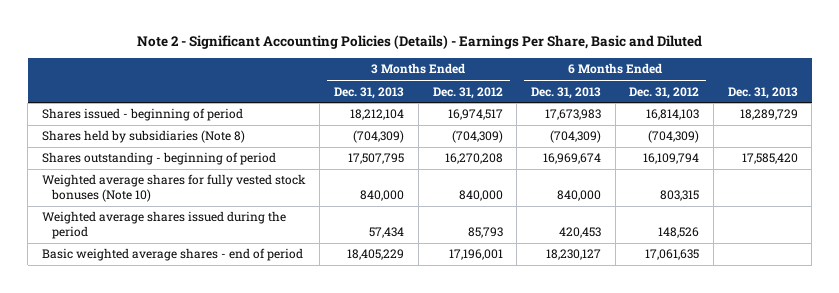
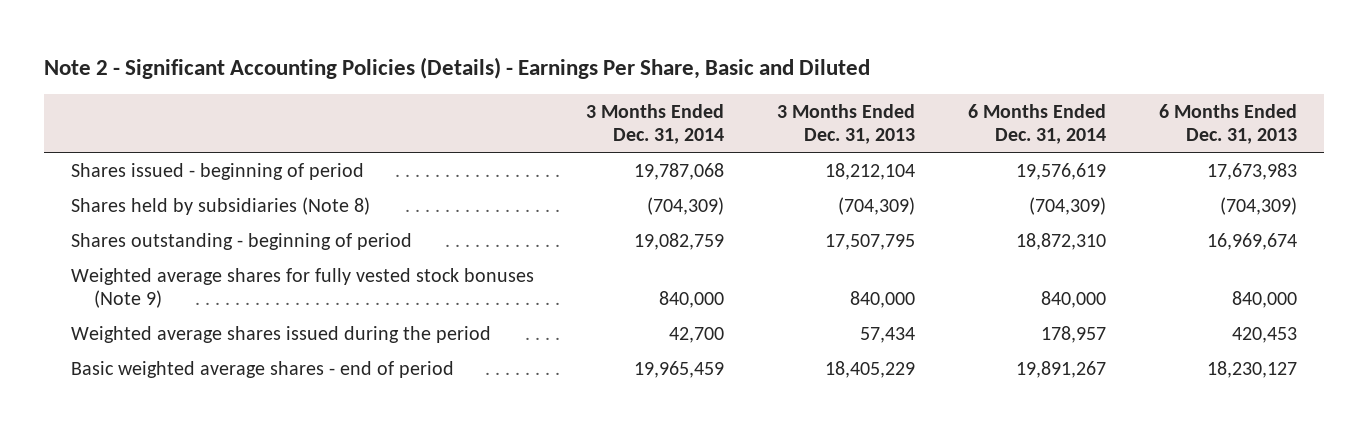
[432,86,503,99] Dec. 31, 2012 -> none
[629,86,700,99] Dec. 31, 2012 -> none
[727,86,798,99] Dec. 31, 2013 -> none
none -> [586,104,725,145] 3 Months Ended Dec. 31, 2014
none -> [968,104,1107,145] 6 Months Ended Dec. 31, 2014
[41,174,306,203] Weighted average shares for fully vested stock bonuses (Note 10) -> [70,267,534,309] Weighted average shares for fully vested stock bonuses (Note 9)

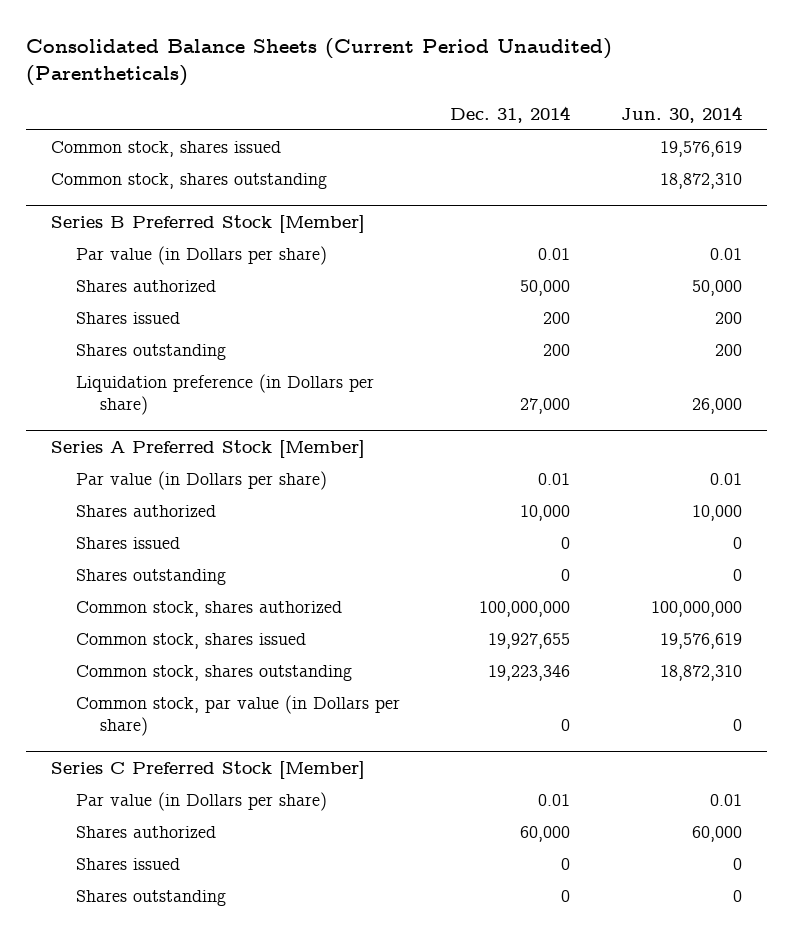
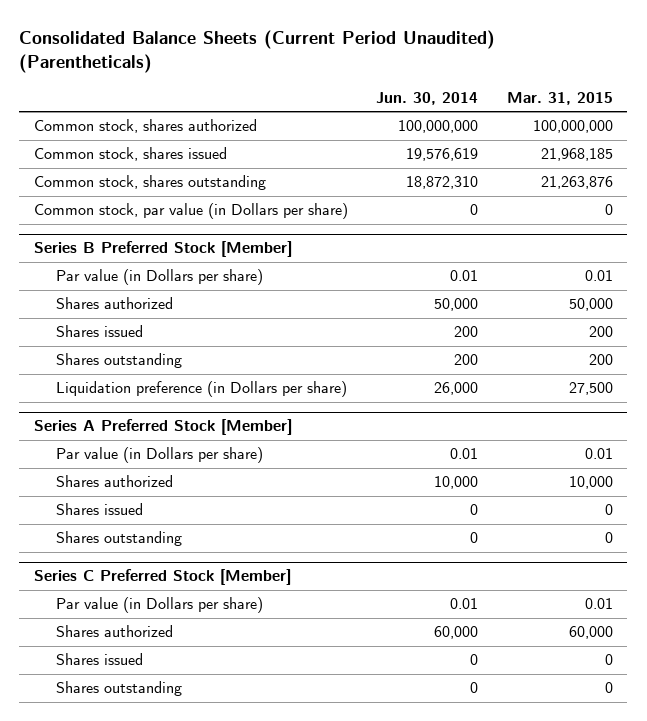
[450,105,571,123] Dec. 31, 2014 -> none
none -> [507,91,614,105] Mar. 31, 2015
none -> [33,119,257,134] Common stock, shares authorized
none -> [33,203,348,220] Common stock, par value (in Dollars per share)
[75,601,342,618] Common stock, shares authorized -> none
[75,633,306,650] Common stock, shares issued -> none
[75,665,352,682] Common stock, shares outstanding -> none
[75,695,400,736] Common stock, par value (in Dollars per share) -> none

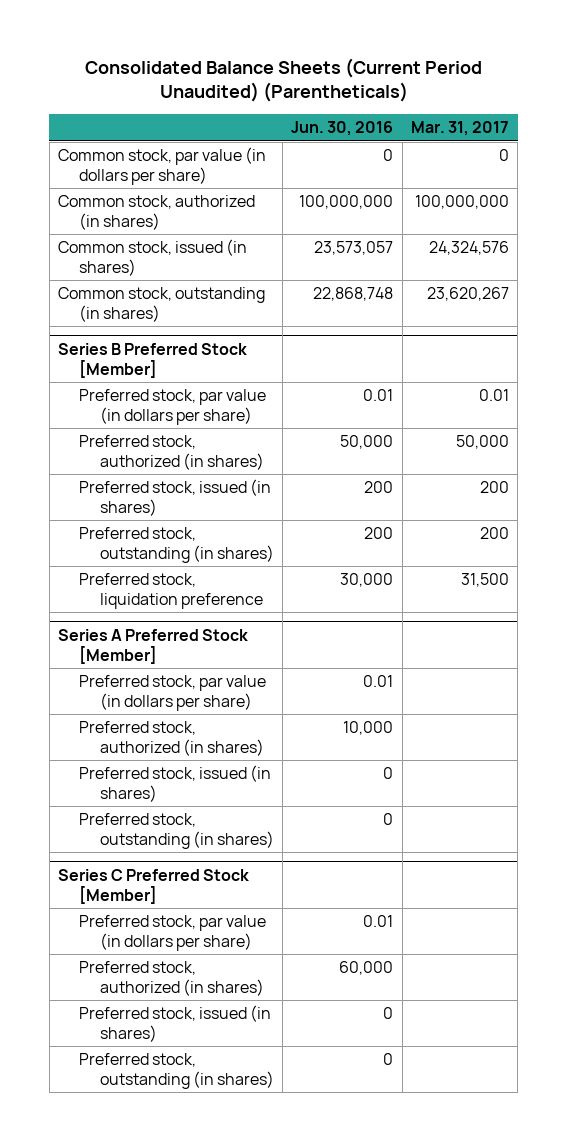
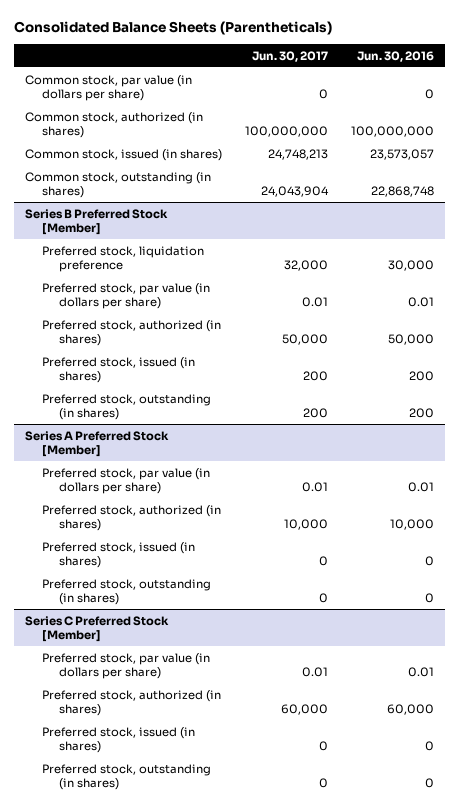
[84,57,482,103] Consolidated Balance Sheets (Current Period Unaudited) (Parentheticals) -> [14,21,333,36] Consolidated Balance Sheets (Parentheticals)
[410,121,509,137] Mar. 31, 2017 -> none
none -> [252,50,329,62] Jun. 30, 2017
[79,573,263,609] Preferred stock, liquidation preference -> [42,245,205,272] Preferred stock, liquidation preference

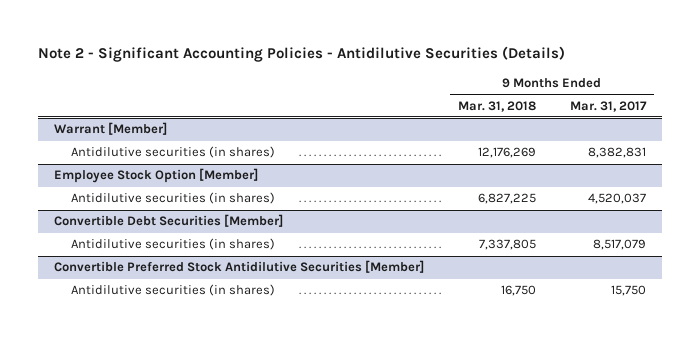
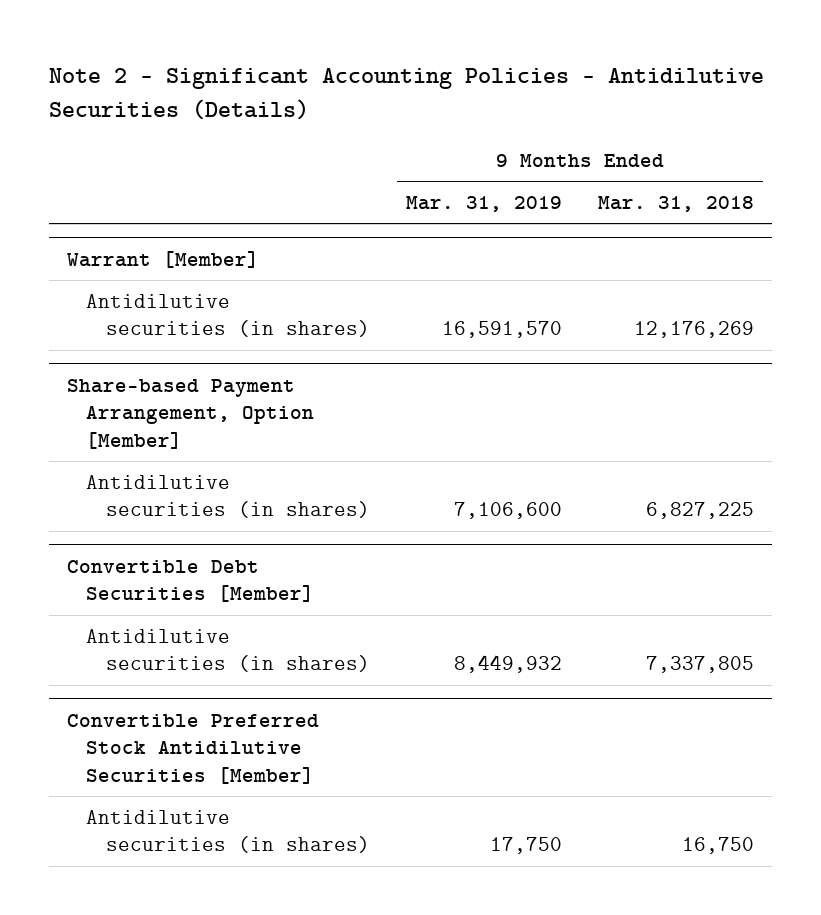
[569,100,647,112] Mar. 31, 2017 -> none
none -> [406,195,563,212] Mar. 31, 2019
[54,168,259,184] Employee Stock Option [Member] -> [66,378,315,449] Share-based Payment Arrangement, Option [Member]

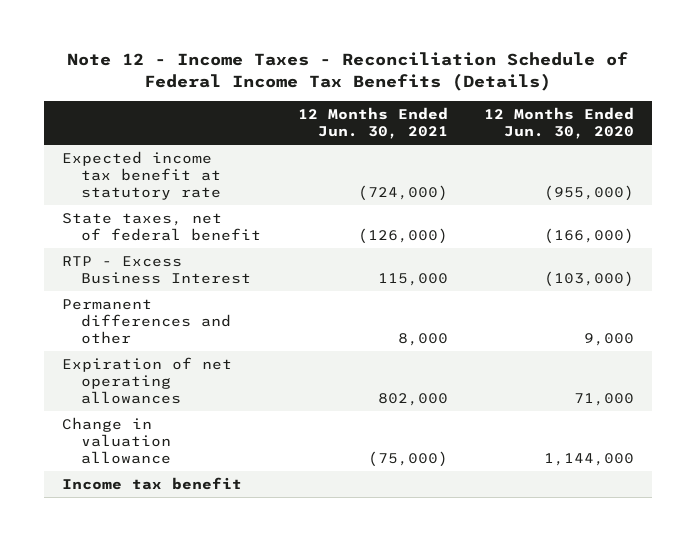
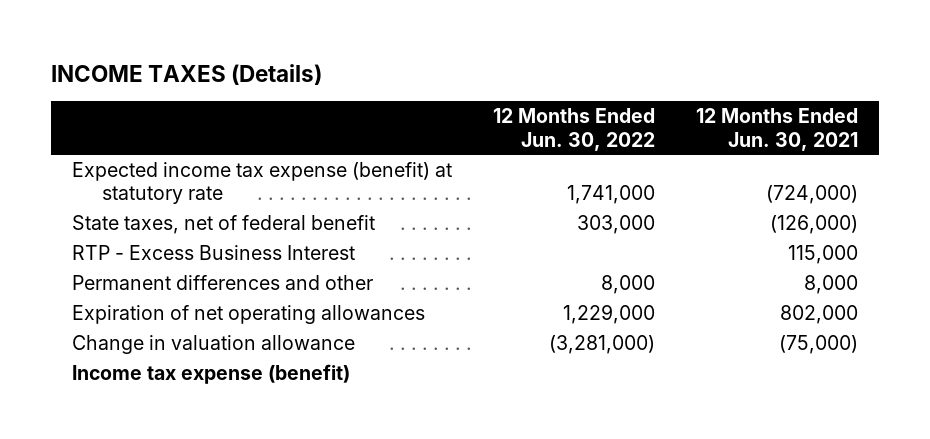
[66,52,628,92] Note 12 - Income Taxes - Reconciliation Schedule of Federal Income Tax Benefits (Details) -> [50,63,322,85] INCOME TAXES (Details)
[484,106,635,140] 12 Months Ended Jun. 30, 2020 -> none
none -> [493,108,656,151] 12 Months Ended Jun. 30, 2022
[61,150,222,201] Expected income tax benefit at statutory rate -> [71,161,452,205] Expected income tax expense (benefit) at statutory rate
[61,476,242,490] Income tax benefit -> [71,363,350,384] Income tax expense (benefit)

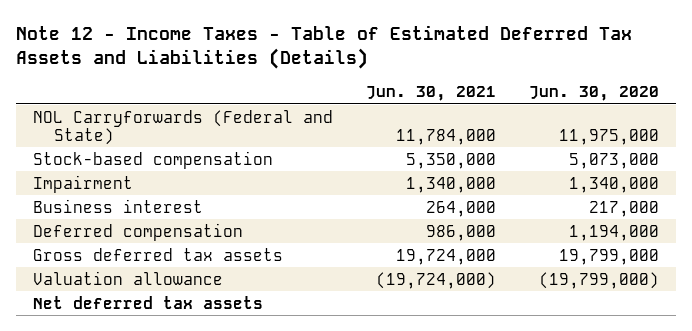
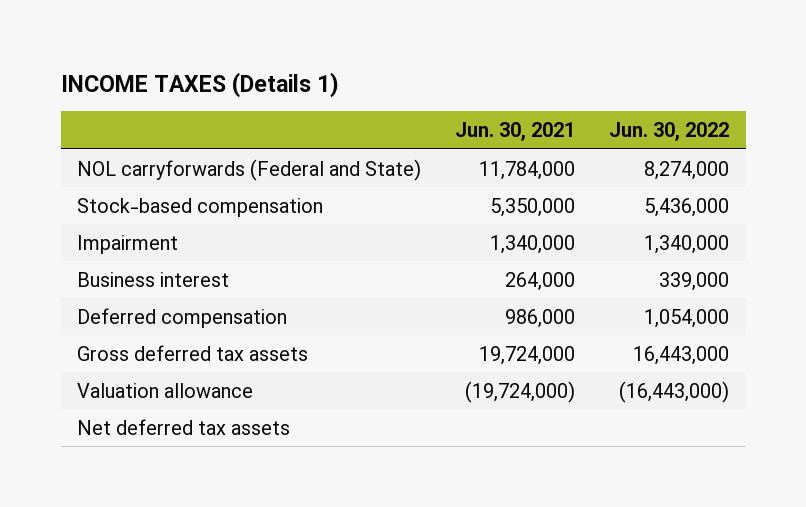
[16,24,633,69] Note 12 - Income Taxes - Table of Estimated Deferred Tax Assets and Liabilities (Details) -> [60,71,339,98] INCOME TAXES (Details 1)
[529,85,660,101] Jun. 30, 2020 -> none
none -> [608,122,729,142] Jun. 30, 2022
[32,109,333,145] NOL Carryforwards (Federal and State) -> [77,158,422,181] NOL carryforwards (Federal and State)

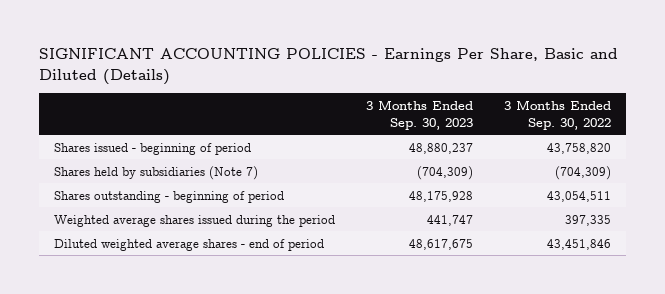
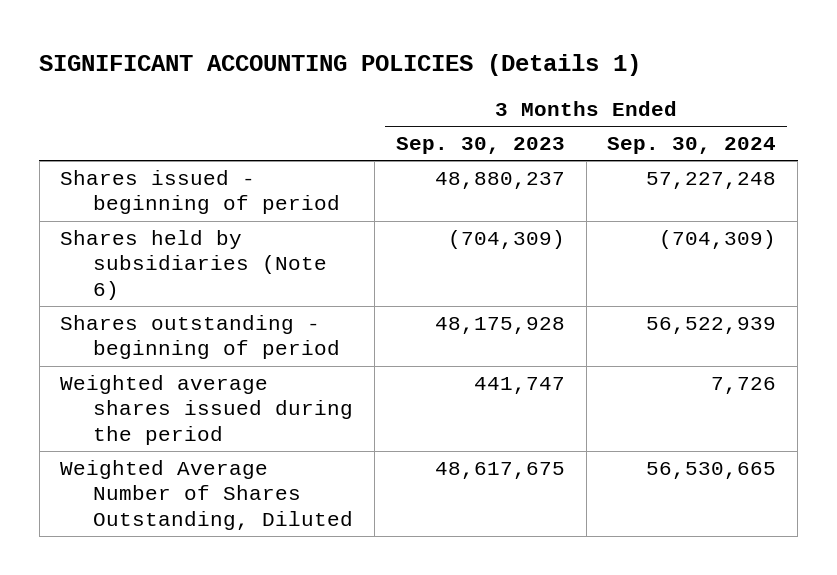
[38,48,618,85] SIGNIFICANT ACCOUNTING POLICIES - Earnings Per Share, Basic and Diluted (Details) -> [39,54,642,77] SIGNIFICANT ACCOUNTING POLICIES (Details 1)
[503,99,611,130] 3 Months Ended Sep. 30, 2022 -> none
none -> [607,137,777,155] Sep. 30, 2024
[54,165,259,180] Shares held by subsidiaries (Note 7) -> [60,229,327,300] Shares held by subsidiaries (Note 6)
[54,238,325,251] Diluted weighted average shares - end of period -> [60,459,353,530] Weighted Average Number of Shares Outstanding, Diluted

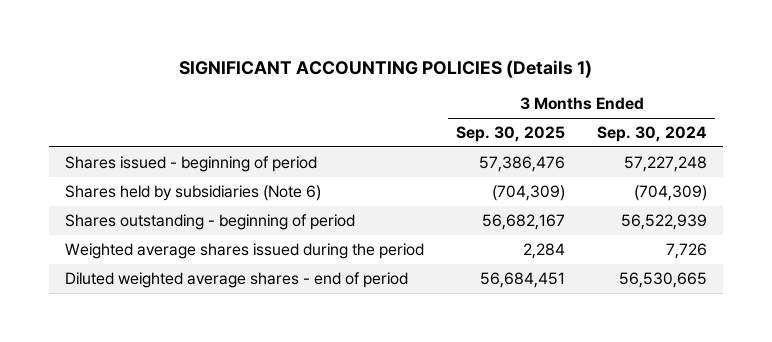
[395,137,565,155] Sep. 30, 2023 -> none
none -> [456,126,566,143] Sep. 30, 2025
[60,459,353,530] Weighted Average Number of Shares Outstanding, Diluted -> [65,271,409,288] Diluted weighted average shares - end of period

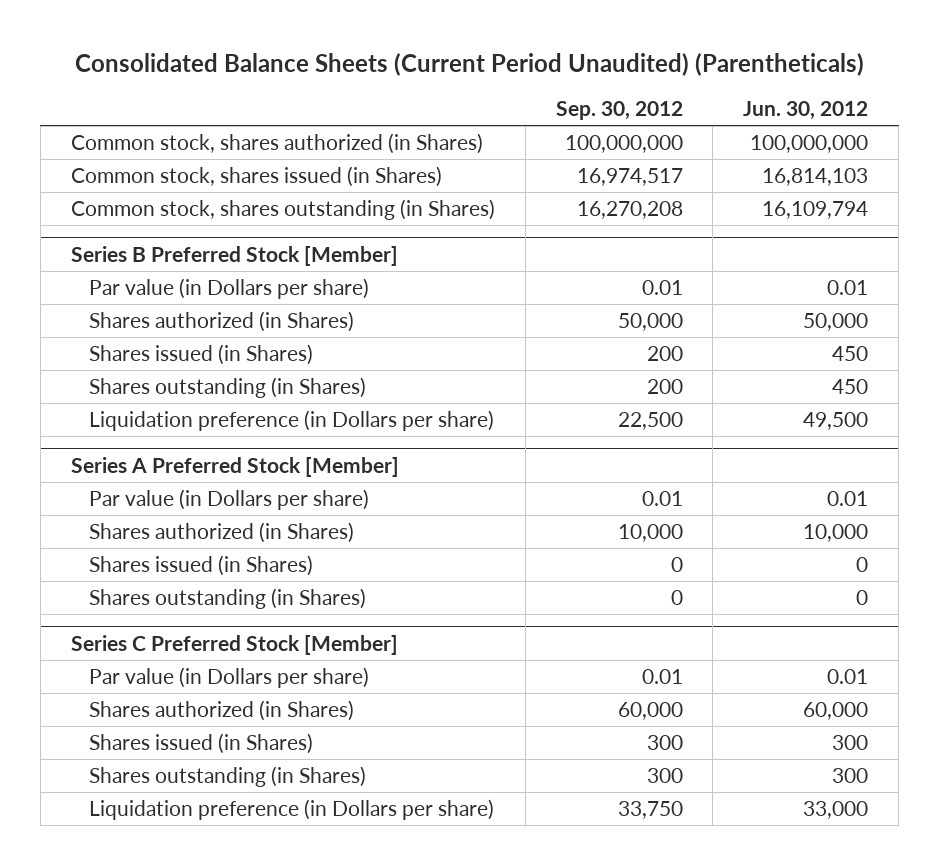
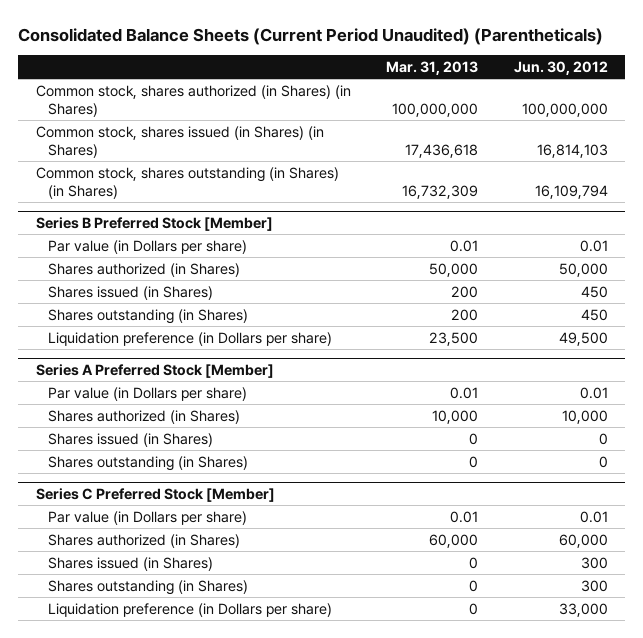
[555,101,683,121] Sep. 30, 2012 -> none
none -> [386,60,479,75] Mar. 31, 2013
[70,132,483,154] Common stock, shares authorized (in Shares) -> [35,84,351,118] Common stock, shares authorized (in Shares) (in Shares)
[70,165,442,187] Common stock, shares issued (in Shares) -> [35,125,324,159] Common stock, shares issued (in Shares) (in Shares)
[70,198,495,220] Common stock, shares outstanding (in Shares) -> [35,166,339,200] Common stock, shares outstanding (in Shares) (in Shares)

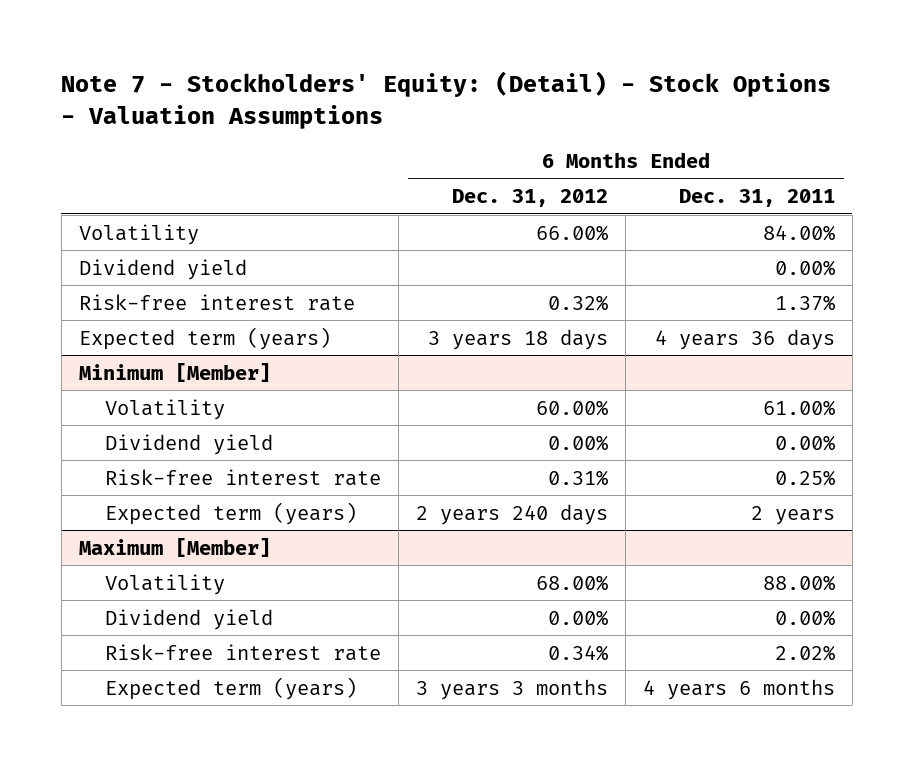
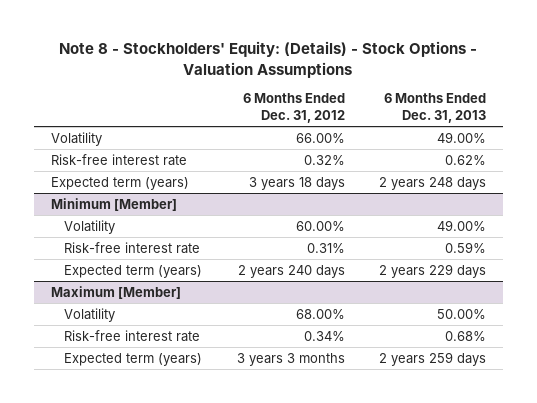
[61,71,832,129] Note 7 - Stockholders' Equity: (Detail) - Stock Options - Valuation Assumptions -> [59,41,478,78] Note 8 - Stockholders' Equity: (Details) - Stock Options - Valuation Assumptions
[678,189,835,208] Dec. 31, 2011 -> none
none -> [383,93,486,124] 6 Months Ended Dec. 31, 2013
[78,258,247,280] Dividend yield -> none
[105,433,274,455] Dividend yield -> none
[105,608,274,630] Dividend yield -> none

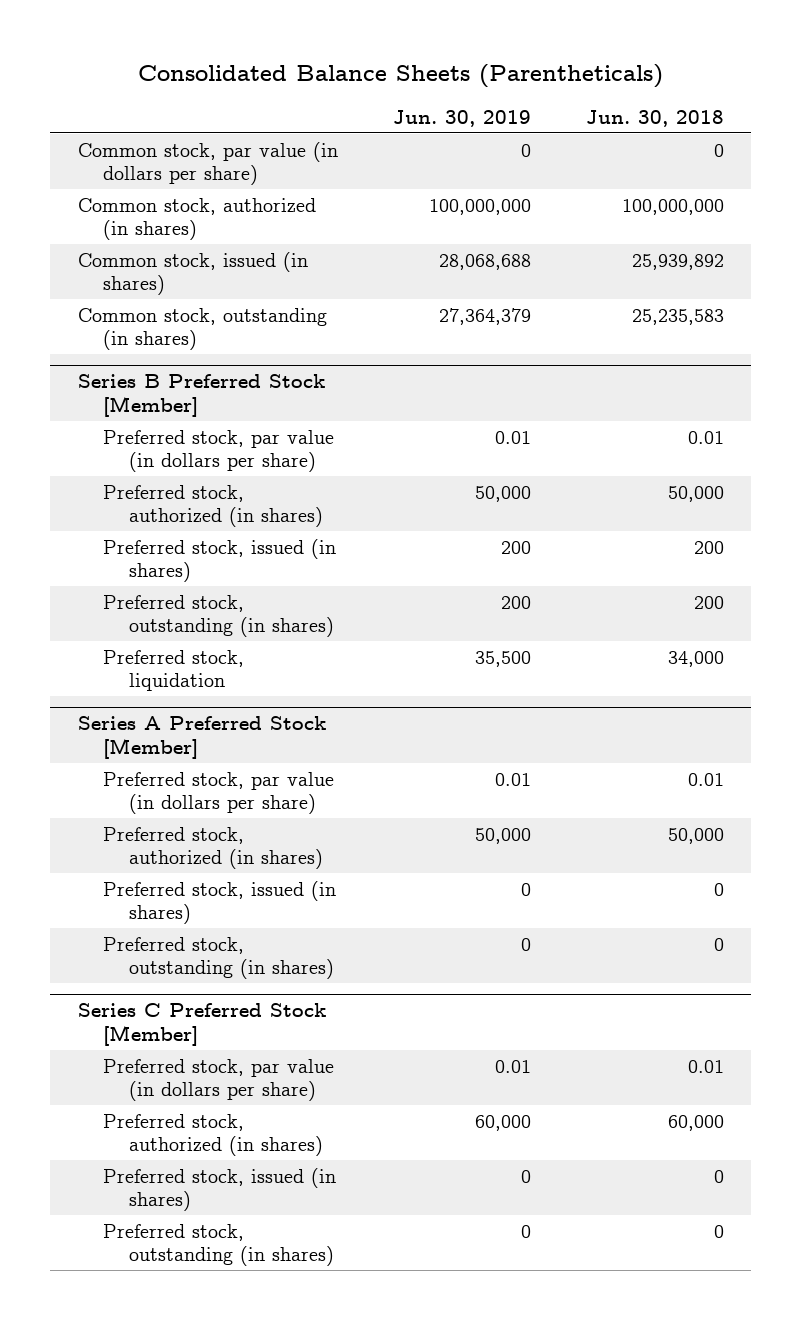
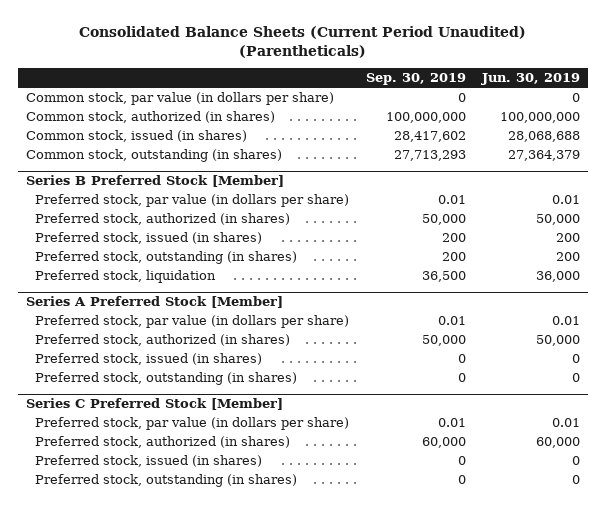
[137,64,663,89] Consolidated Balance Sheets (Parentheticals) -> [78,25,526,59] Consolidated Balance Sheets (Current Period Unaudited) (Parentheticals)
[585,110,724,128] Jun. 30, 2018 -> none
none -> [365,73,466,86] Sep. 30, 2019
[474,650,531,667] 35,500 -> [535,270,580,282] 36,000

